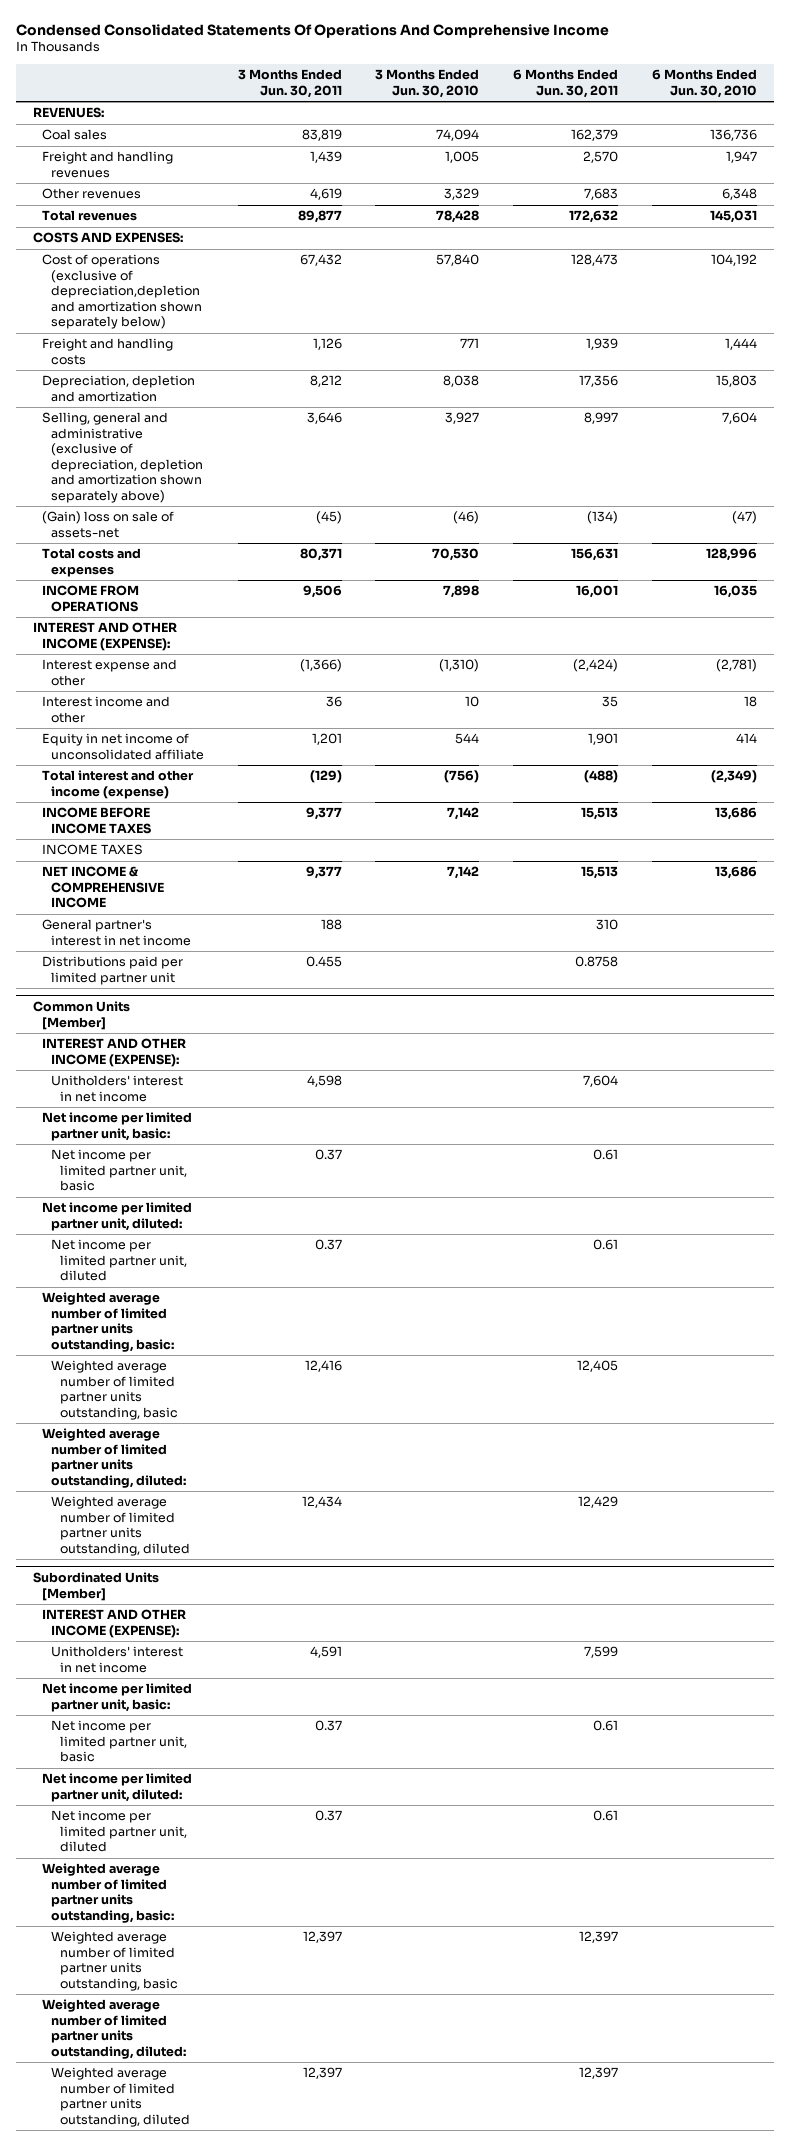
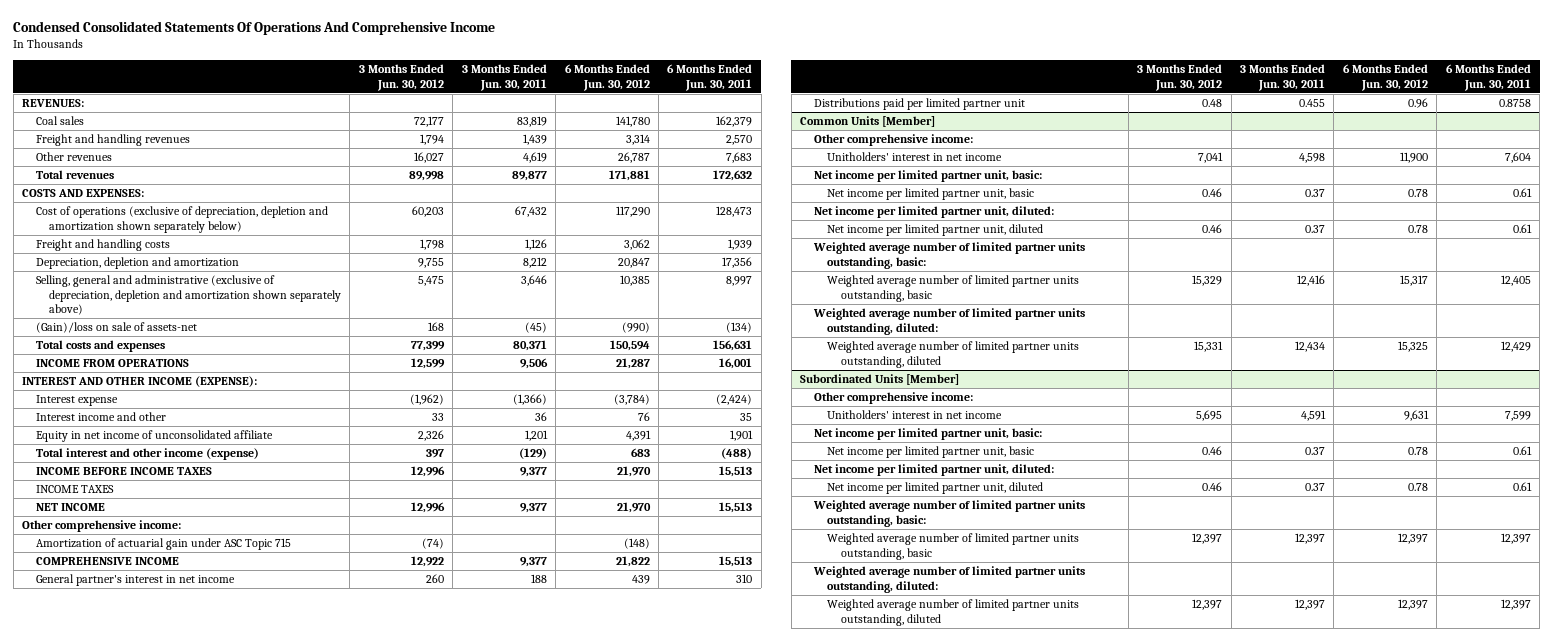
[375,69,480,98] 3 Months Ended Jun. 30, 2010 -> none
[652,69,758,98] 6 Months Ended Jun. 30, 2010 -> none
none -> [358,64,444,91] 3 Months Ended Jun. 30, 2012
none -> [564,64,650,91] 6 Months Ended Jun. 30, 2012
[41,254,202,330] Cost of operations (exclusive of depreciation,depletion and amortization shown separately below) -> [35,206,328,233] Cost of operations (exclusive of depreciation, depletion and amortization shown separately below)
[41,511,174,538] (Gain) loss on sale of assets-net -> [35,322,197,334] (Gain)/loss on sale of assets-net
[41,659,177,686] Interest expense and other -> [35,395,118,407] Interest expense
[41,866,164,909] NET INCOME & COMPREHENSIVE INCOME -> [35,503,105,512] NET INCOME
none -> [22,520,182,533] Other comprehensive income:
none -> [35,538,291,551] Amortization of actuarial gain under ASC Topic 715
none -> [35,557,179,566] COMPREHENSIVE INCOME
[41,1038,186,1067] INTEREST AND OTHER INCOME (EXPENSE): -> none
none -> [813,134,973,147] Other comprehensive income:
[41,1609,186,1638] INTEREST AND OTHER INCOME (EXPENSE): -> none
none -> [813,392,973,405] Other comprehensive income:

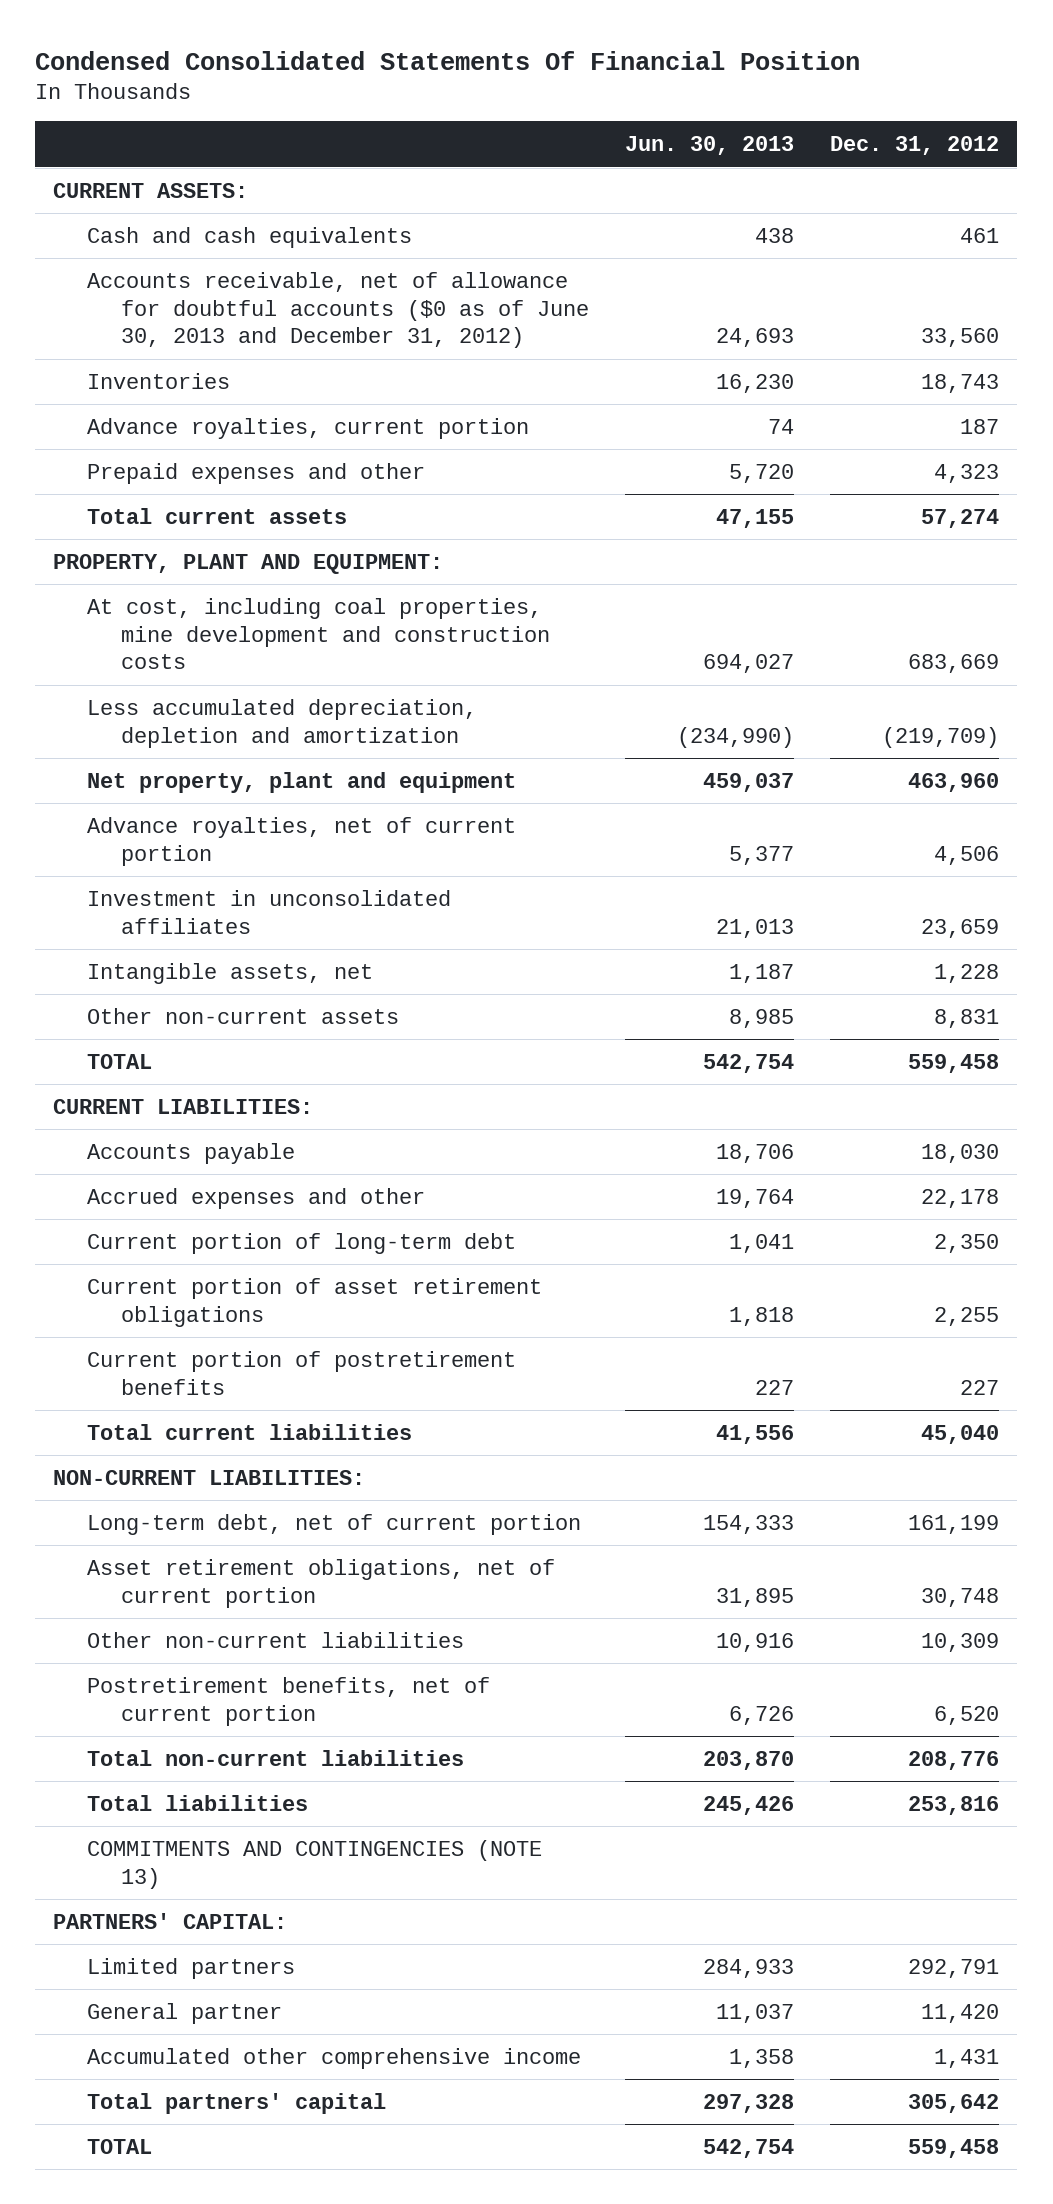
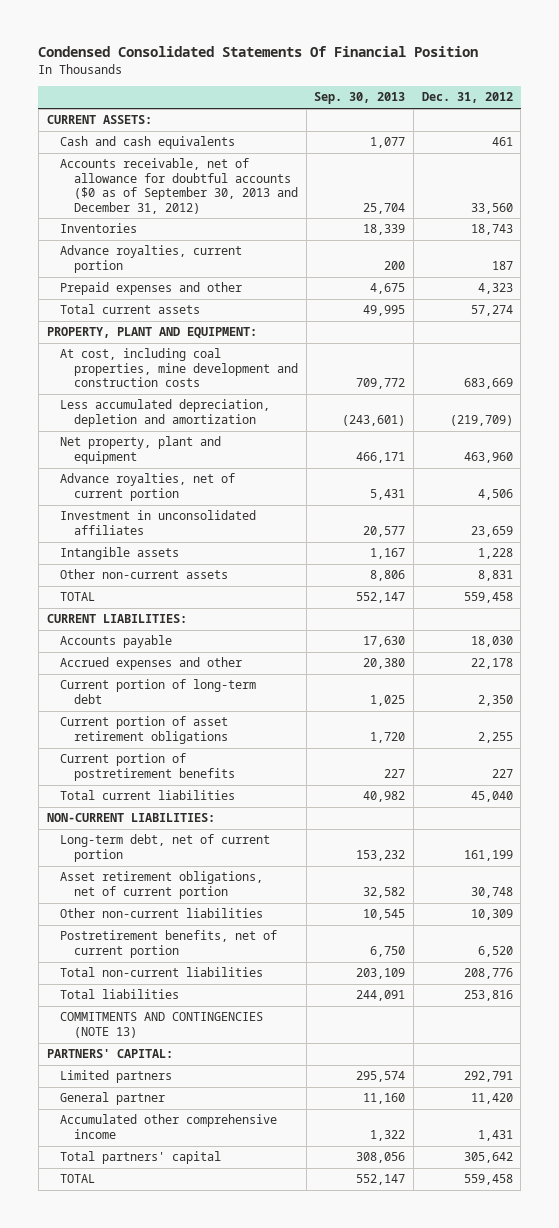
[624,136,794,156] Jun. 30, 2013 -> none
none -> [314,92,406,105] Sep. 30, 2013
[86,271,589,349] Accounts receivable, net of allowance for doubtful accounts ($0 as of June 30, 2013 and December 31, 2012) -> [60,158,298,214] Accounts receivable, net of allowance for doubtful accounts ($0 as of September 30, 2013 and December 31, 2012)
[86,962,373,984] Intangible assets, net -> [60,547,180,561] Intangible assets

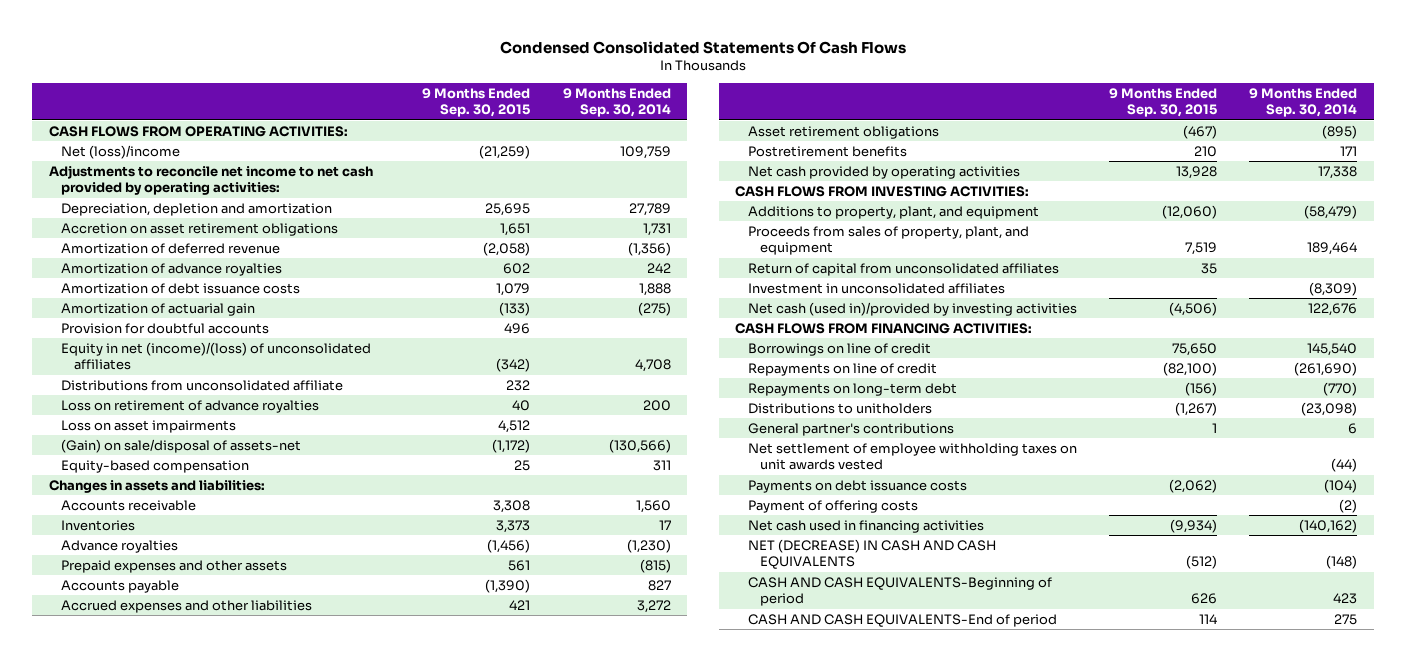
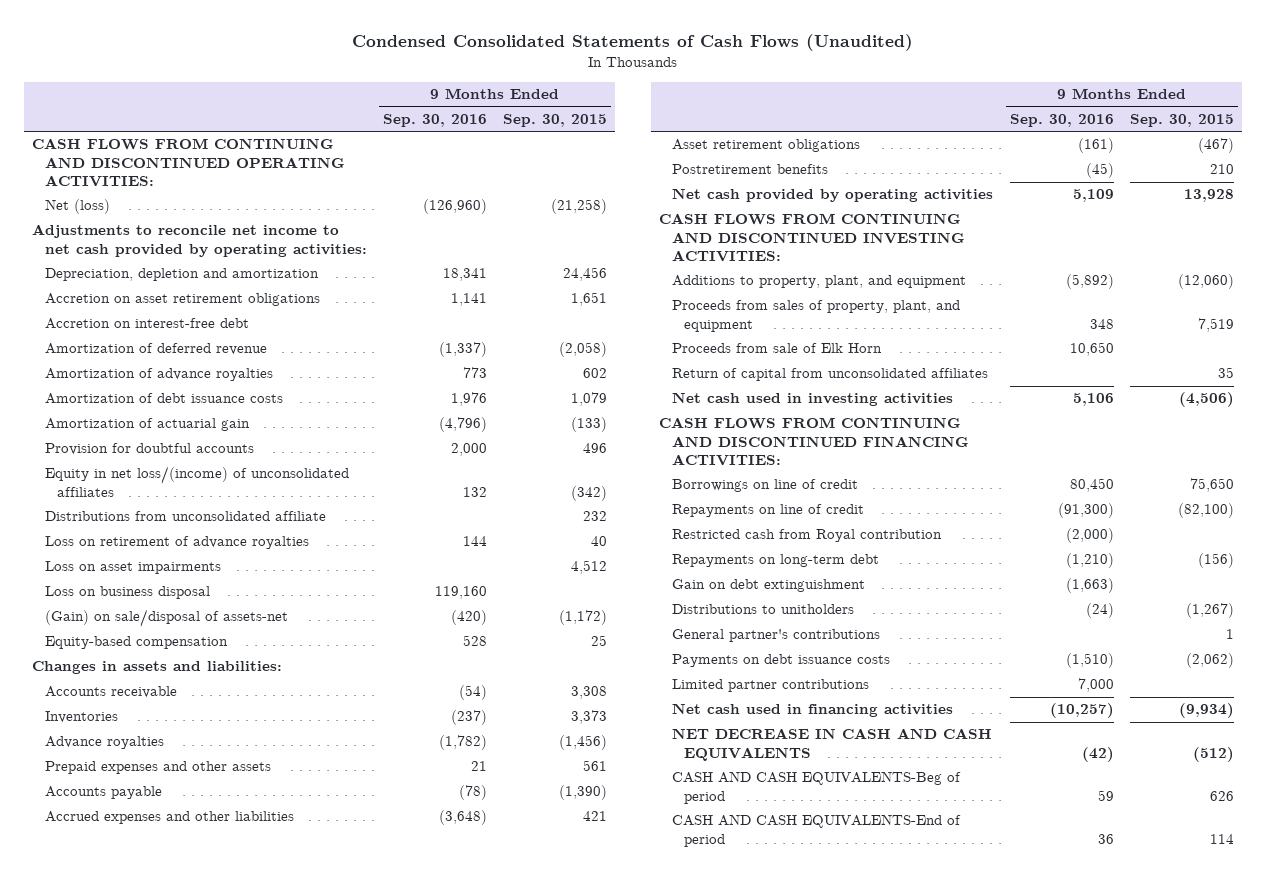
[500,40,907,54] Condensed Consolidated Statements Of Cash Flows -> [351,34,913,52] Condensed Consolidated Statements of Cash Flows (Unaudited)
[562,87,671,118] 9 Months Ended Sep. 30, 2014 -> none
none -> [382,113,487,127] Sep. 30, 2016
[48,125,348,137] CASH FLOWS FROM OPERATING ACTIVITIES: -> [32,138,345,187] CASH FLOWS FROM CONTINUING AND DISCONTINUED OPERATING ACTIVITIES:
[61,144,181,159] Net (loss)/income -> [44,199,110,215] Net (loss)
[479,144,531,159] (21,259) -> [550,199,607,215] (21,258)
[485,202,531,216] 25,695 -> [562,267,607,282] 24,456
none -> [44,318,249,330] Accretion on interest-free debt
[61,341,372,371] Equity in net (income)/(loss) of unconsolidated affiliates -> [44,466,349,497] Equity in net loss/(income) of unconsolidated affiliates
none -> [44,586,210,600] Loss on business disposal
[735,185,1030,197] CASH FLOWS FROM INVESTING ACTIVITIES: -> [659,213,965,262] CASH FLOWS FROM CONTINUING AND DISCONTINUED INVESTING ACTIVITIES:
none -> [671,343,882,354] Proceeds from sale of Elk Horn
[747,282,1005,294] Investment in unconsolidated affiliates -> none
[747,301,1077,316] Net cash (used in)/provided by investing activities -> [671,392,953,407] Net cash used in investing activities
[735,322,1033,334] CASH FLOWS FROM FINANCING ACTIVITIES: -> [659,417,969,466] CASH FLOWS FROM CONTINUING AND DISCONTINUED FINANCING ACTIVITIES:
none -> [671,529,942,543] Restricted cash from Royal contribution
none -> [671,579,865,593] Gain on debt extinguishment
[747,442,1077,471] Net settlement of employee withholding taxes on unit awards vested -> none
[747,499,918,513] Payment of offering costs -> none
none -> [671,679,869,693] Limited partner contributions
[747,538,996,570] NET (DECREASE) IN CASH AND CASH EQUIVALENTS -> [671,728,992,761] NET DECREASE IN CASH AND CASH EQUIVALENTS
[747,576,1052,607] CASH AND CASH EQUIVALENTS-Beginning of period -> [671,771,961,804] CASH AND CASH EQUIVALENTS-Beg of period

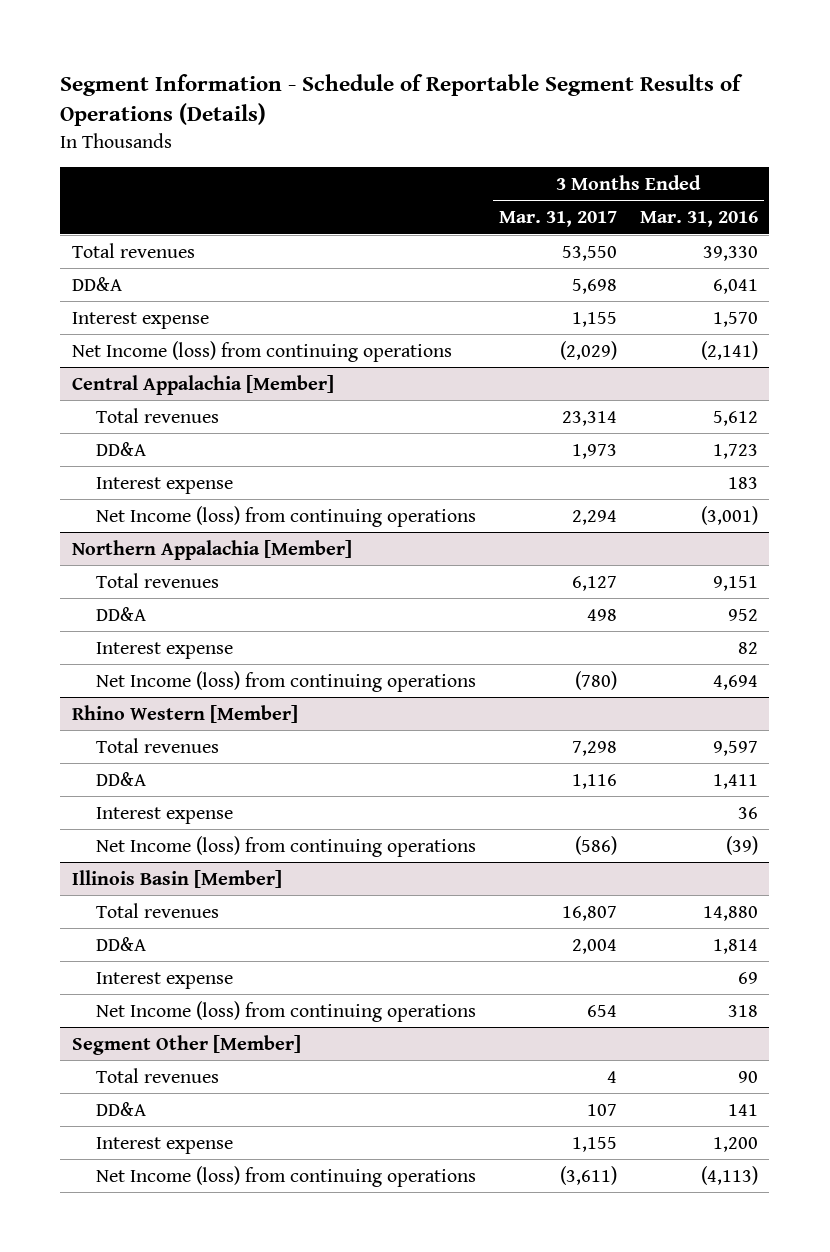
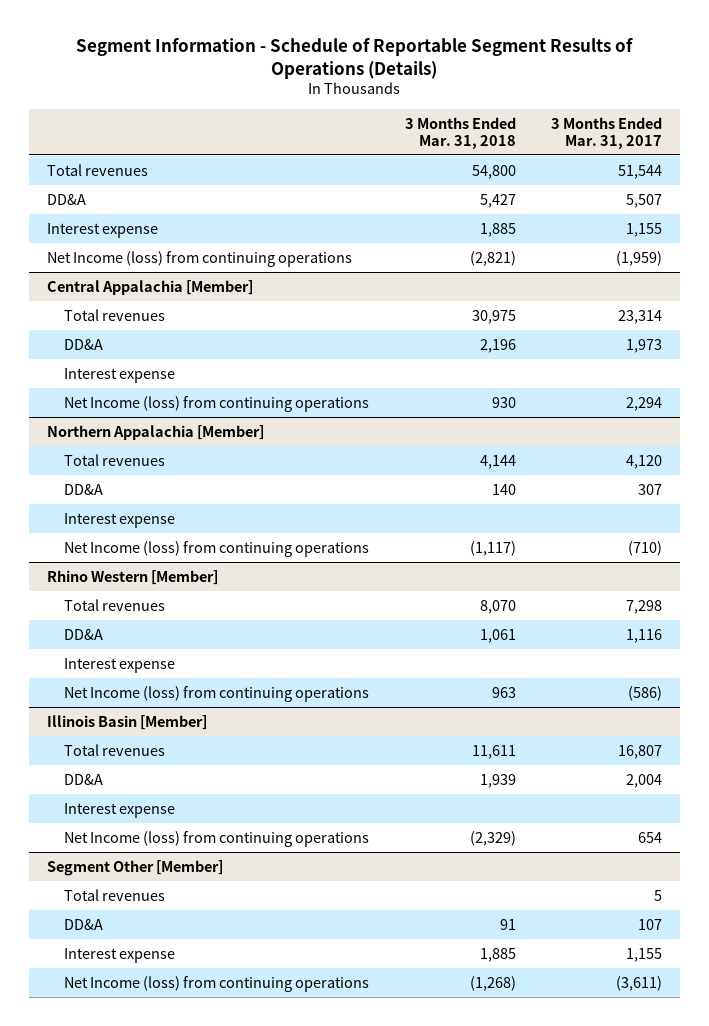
[639,211,758,228] Mar. 31, 2016 -> none
none -> [404,116,516,149] 3 Months Ended Mar. 31, 2018
[561,245,617,261] 53,550 -> [618,164,663,179] 51,544
[571,278,617,294] 5,698 -> [626,193,663,208] 5,507
[559,340,617,360] (2,029) -> [616,250,663,266] (1,959)
[571,575,617,591] 6,127 -> [626,454,663,469] 4,120
[586,608,617,621] 498 -> [638,483,663,495] 307
[574,670,617,690] (780) -> [628,540,663,556] (710)
[606,1070,617,1083] 4 -> [654,889,663,901] 5

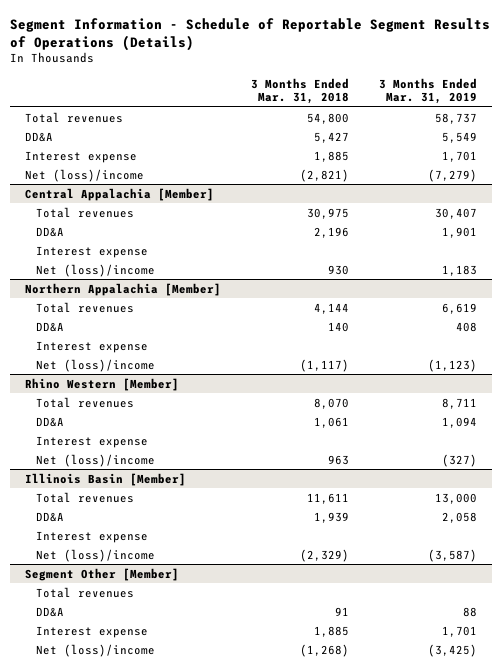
[551,116,663,149] 3 Months Ended Mar. 31, 2017 -> none
none -> [378,77,477,105] 3 Months Ended Mar. 31, 2019
[46,250,352,267] Net Income (loss) from continuing operations -> [25,168,145,182] Net (loss)/income
[64,395,370,412] Net Income (loss) from continuing operations -> [36,263,156,277] Net (loss)/income
[64,540,370,557] Net Income (loss) from continuing operations -> [36,358,156,372] Net (loss)/income
[64,685,370,702] Net Income (loss) from continuing operations -> [36,453,156,467] Net (loss)/income
[64,830,370,847] Net Income (loss) from continuing operations -> [36,548,156,562] Net (loss)/income
[64,975,370,992] Net Income (loss) from continuing operations -> [36,643,156,657] Net (loss)/income

